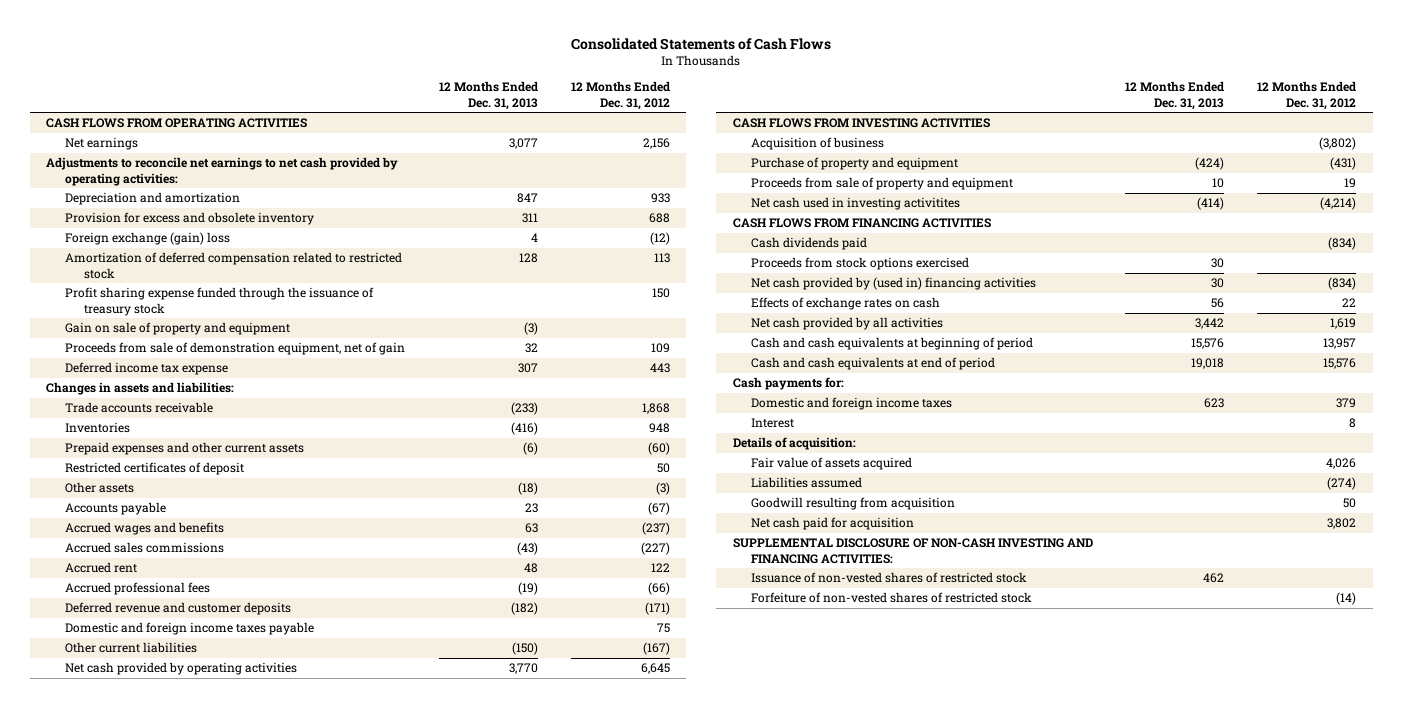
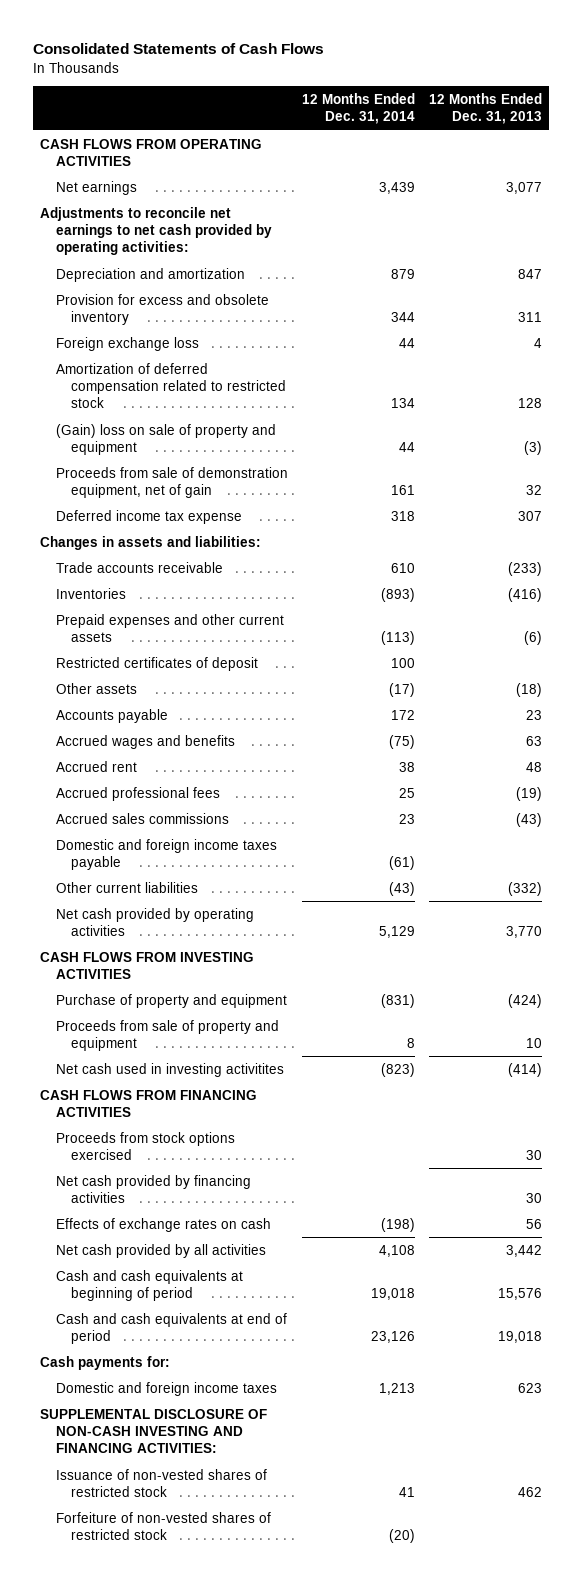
[570,81,670,110] 12 Months Ended Dec. 31, 2012 -> none
none -> [301,93,415,125] 12 Months Ended Dec. 31, 2014
[64,232,230,246] Foreign exchange (gain) loss -> [55,336,199,351] Foreign exchange loss
[64,287,374,316] Profit sharing expense funded through the issuance of treasury stock -> none
[64,322,290,336] Gain on sale of property and equipment -> [55,423,276,456] (Gain) loss on sale of property and equipment
[64,602,291,616] Deferred revenue and customer deposits -> none
[64,542,224,554] Accrued sales commissions -> [55,812,229,824] Accrued sales commissions
[511,642,538,656] (150) -> [508,881,543,896] (332)
[751,137,885,151] Acquisition of business -> none
[751,237,868,251] Cash dividends paid -> none
[751,277,1037,291] Net cash provided by (used in) financing activities -> [55,1174,251,1204] Net cash provided by financing activities
[751,418,795,429] Interest -> none
[732,437,856,451] Details of acquisition: -> none
[751,457,913,471] Fair value of assets acquired -> none
[751,477,863,489] Liabilities assumed -> none
[751,497,956,511] Goodwill resulting from acquisition -> none
[751,517,915,531] Net cash paid for acquisition -> none

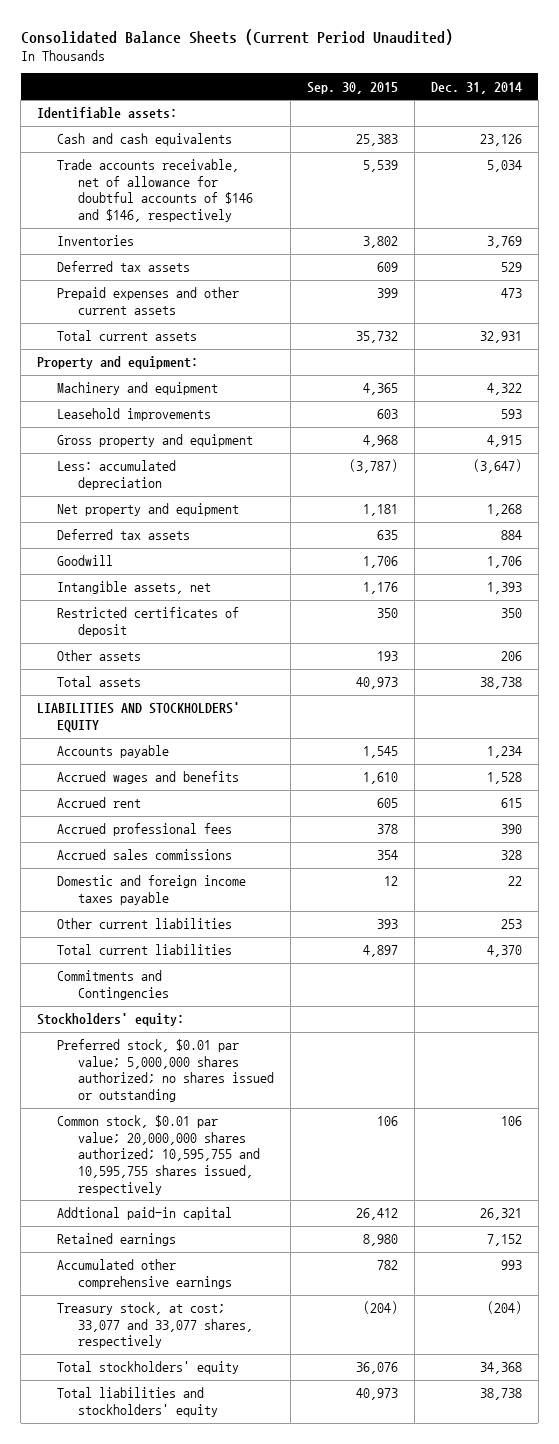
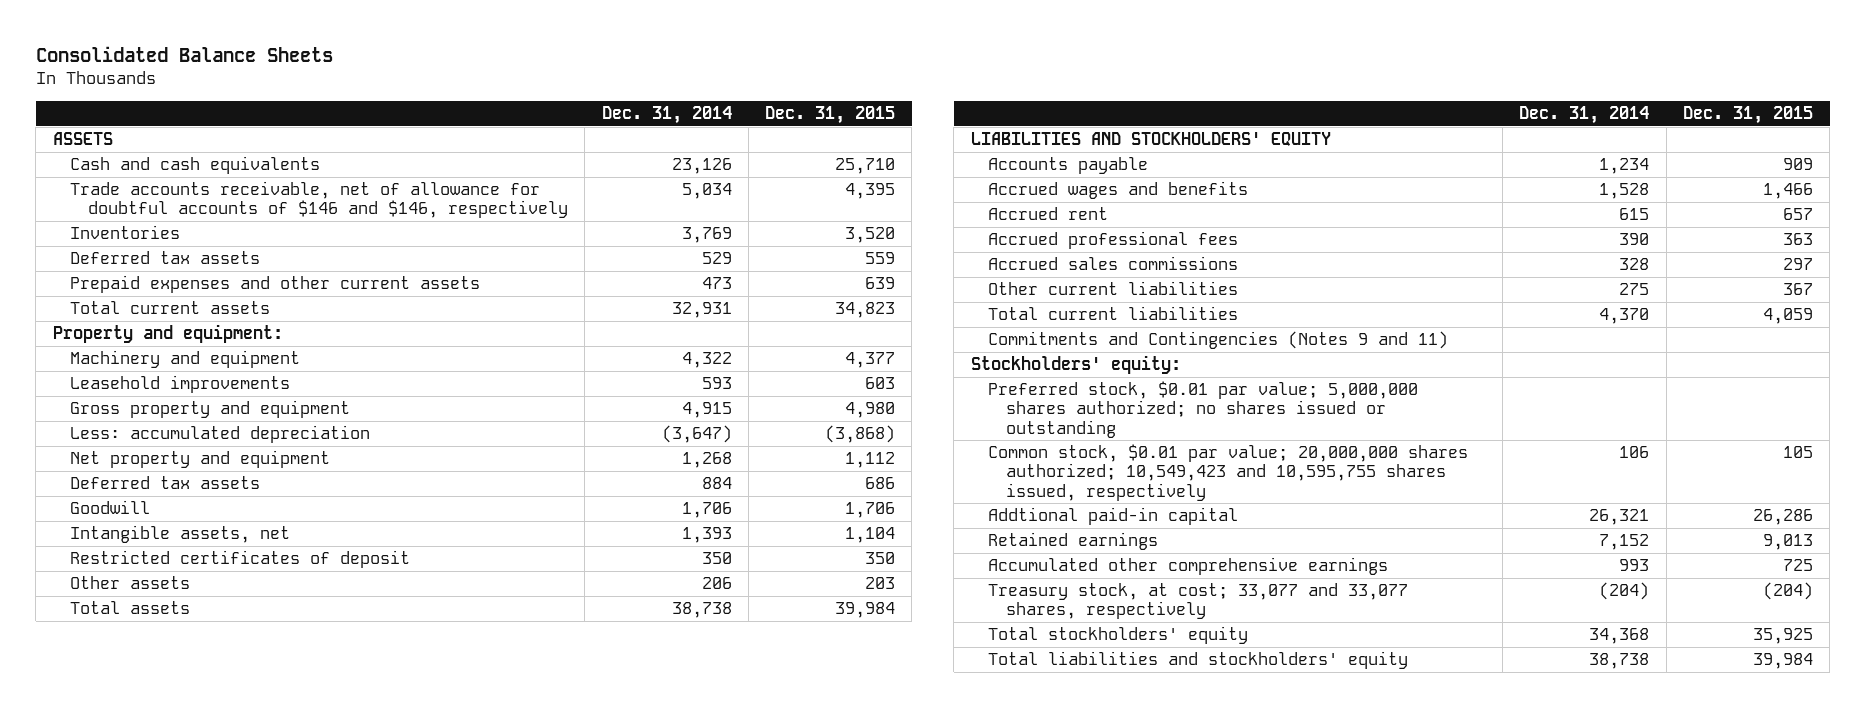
[20,28,453,45] Consolidated Balance Sheets (Current Period Unaudited) -> [35,45,333,62] Consolidated Balance Sheets
[306,81,398,94] Sep. 30, 2015 -> none
none -> [765,106,896,125] Dec. 31, 2015
[37,107,178,120] Identifiable assets: -> [52,132,113,146] ASSETS
[57,875,247,905] Domestic and foreign income taxes payable -> none
[500,919,522,930] 253 -> [1619,283,1650,296] 275
[57,970,169,1000] Commitments and Contingencies -> [988,331,1449,350] Commitments and Contingencies (Notes 9 and 11)
[57,1115,260,1195] Common stock, $0.01 par value; 20,000,000 shares authorized; 10,595,755 and 10,595,755 shares issued, respectively -> [988,444,1469,501] Common stock, $0.01 par value; 20,000,000 shares authorized; 10,549,423 and 10,595,755 shares issued, respectively

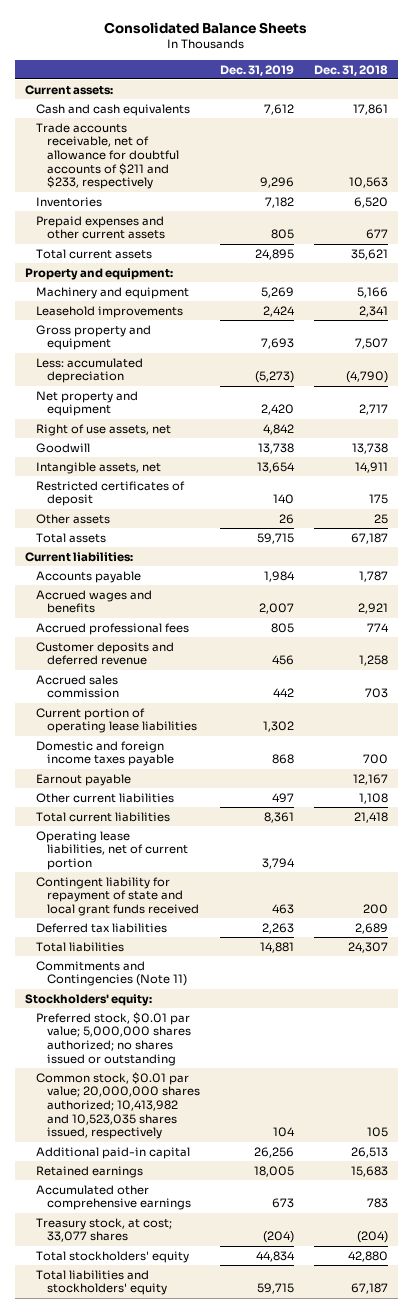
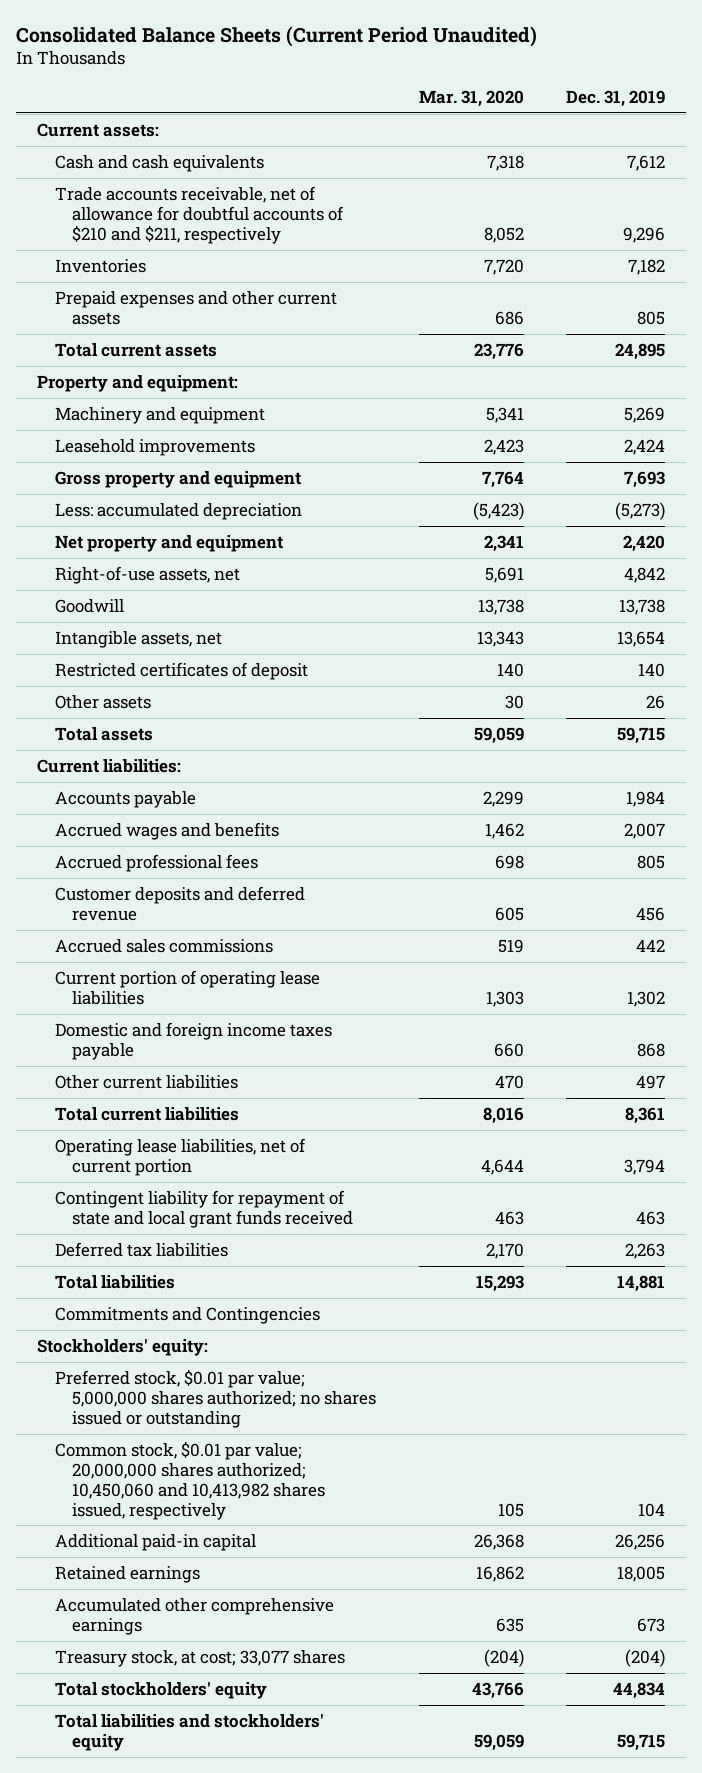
[104,21,308,34] Consolidated Balance Sheets -> [15,25,537,47] Consolidated Balance Sheets (Current Period Unaudited)
[313,64,388,76] Dec. 31, 2018 -> none
none -> [418,90,524,108] Mar. 31, 2020
[35,122,179,190] Trade accounts receivable, net of allowance for doubtful accounts of $211 and $233, respectively -> [54,185,345,244] Trade accounts receivable, net of allowance for doubtful accounts of $210 and $211, respectively
[35,423,171,436] Right of use assets, net -> [54,565,240,584] Right-of-use assets, net
[35,674,119,699] Accrued sales commission -> [54,938,273,953] Accrued sales commissions
[35,773,131,786] Earnout payable -> none
[35,960,187,987] Commitments and Contingencies (Note 11) -> [54,1306,320,1324] Commitments and Contingencies
[35,1071,200,1140] Common stock, $0.01 par value; 20,000,000 shares authorized; 10,413,982 and 10,523,035 shares issued, respectively -> [54,1440,326,1520] Common stock, $0.01 par value; 20,000,000 shares authorized; 10,450,060 and 10,413,982 shares issued, respectively

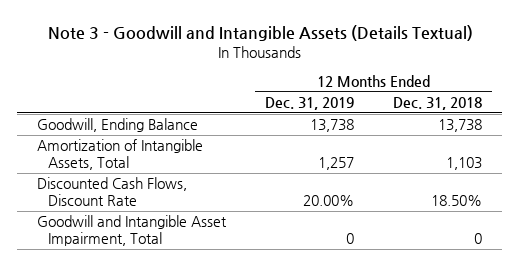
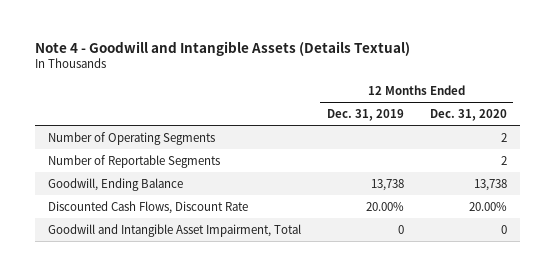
[47,25,473,42] Note 3 - Goodwill and Intangible Assets (Details Textual) -> [34,40,410,56] Note 4 - Goodwill and Intangible Assets (Details Textual)
[393,97,483,111] Dec. 31, 2018 -> none
none -> [429,109,507,122] Dec. 31, 2020
none -> [47,131,215,145] Number of Operating Segments
none -> [47,154,220,168] Number of Reportable Segments
[36,139,203,171] Amortization of Intangible Assets, Total -> none

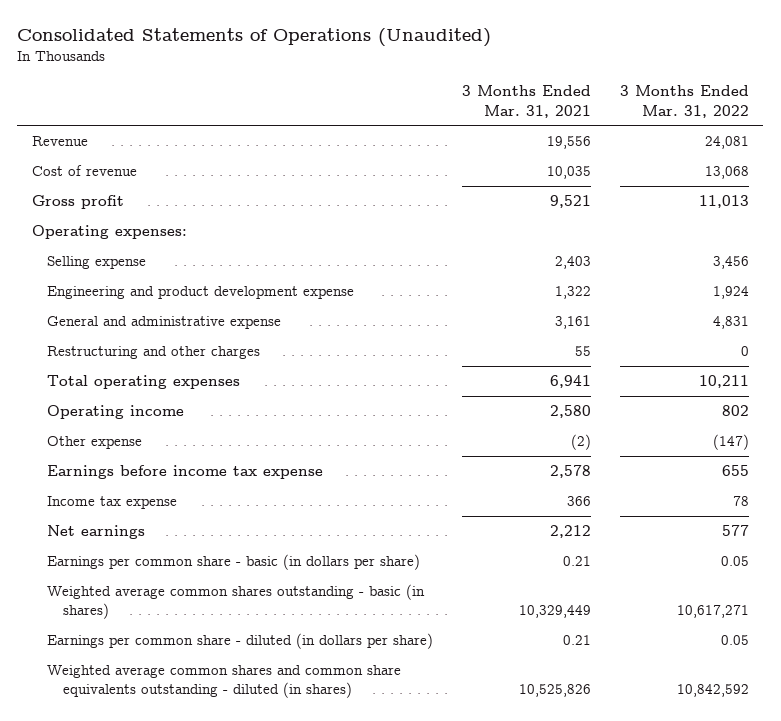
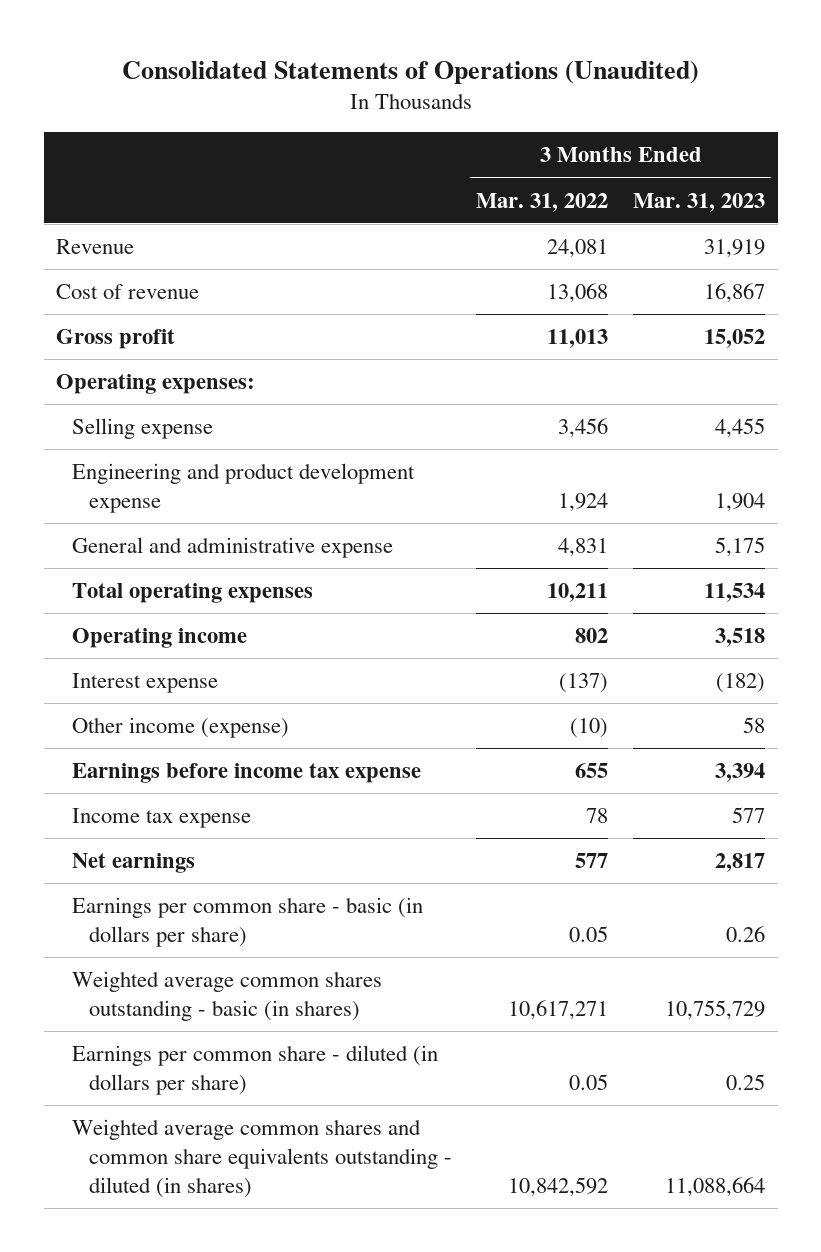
[462,85,592,118] 3 Months Ended Mar. 31, 2021 -> none
none -> [633,192,766,212] Mar. 31, 2023
[47,346,261,360] Restructuring and other charges -> none
none -> [72,673,219,694] Interest expense
[47,436,143,450] Other expense -> [72,717,290,739] Other income (expense)
[712,434,749,451] (147) -> [570,718,609,739] (10)

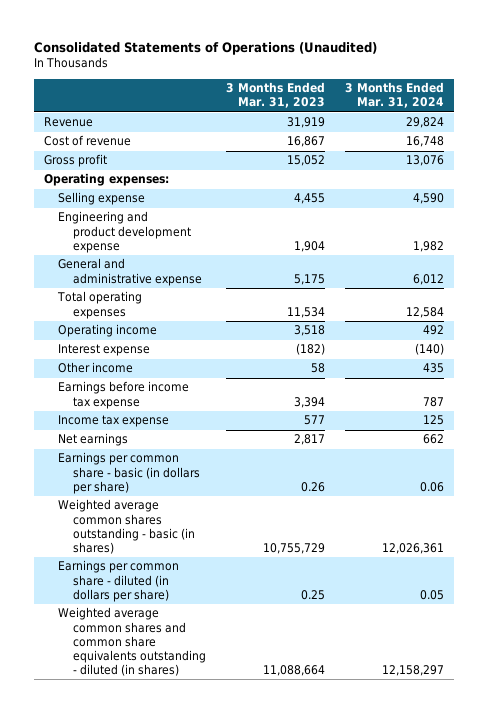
[476,192,609,212] Mar. 31, 2022 -> none
none -> [344,82,444,109] 3 Months Ended Mar. 31, 2024
[72,717,290,739] Other income (expense) -> [58,362,134,374] Other income

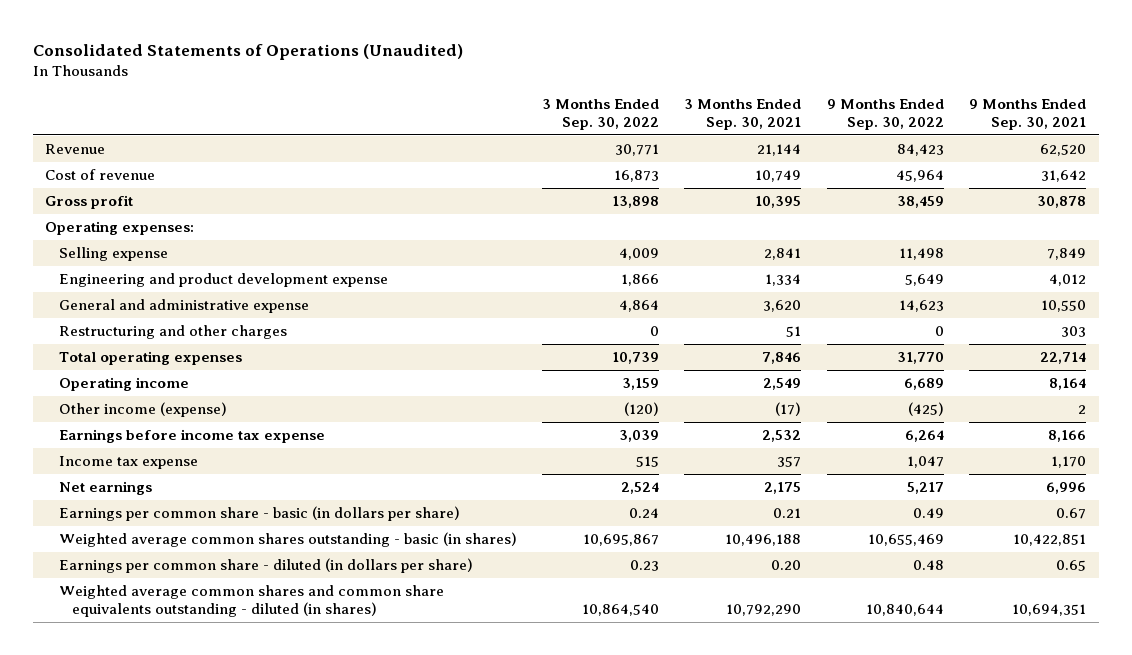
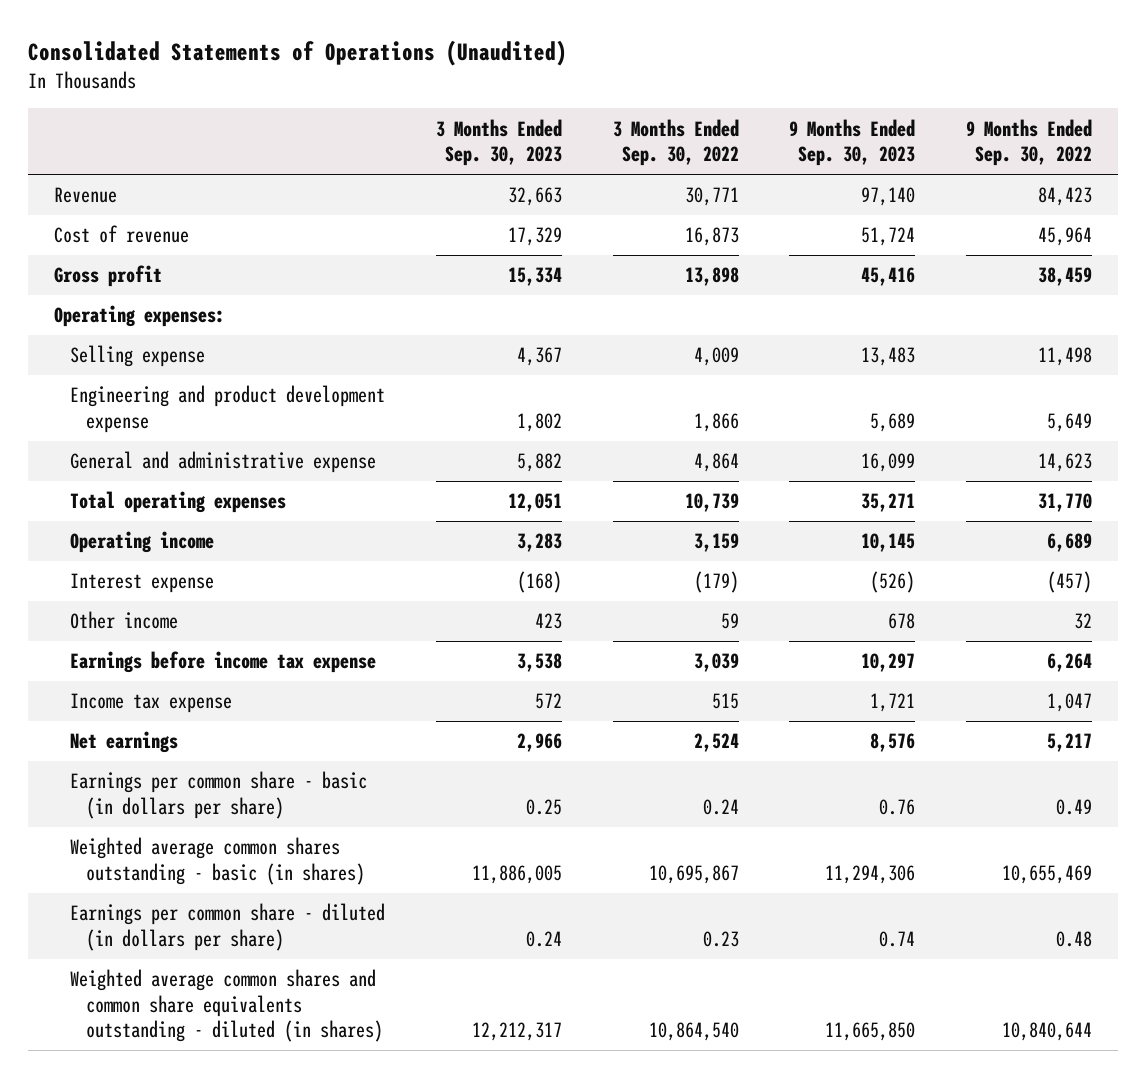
[684,99,802,131] 3 Months Ended Sep. 30, 2021 -> none
[969,99,1087,131] 9 Months Ended Sep. 30, 2021 -> none
none -> [435,118,562,167] 3 Months Ended Sep. 30, 2023
none -> [789,118,916,167] 9 Months Ended Sep. 30, 2023
[58,325,287,340] Restructuring and other charges -> none
none -> [69,573,214,594] Interest expense
[58,402,227,418] Other income (expense) -> [69,611,178,630] Other income
[623,402,659,417] (120) -> [720,613,739,630] 59
[907,402,944,417] (425) -> [1074,613,1093,630] 32

